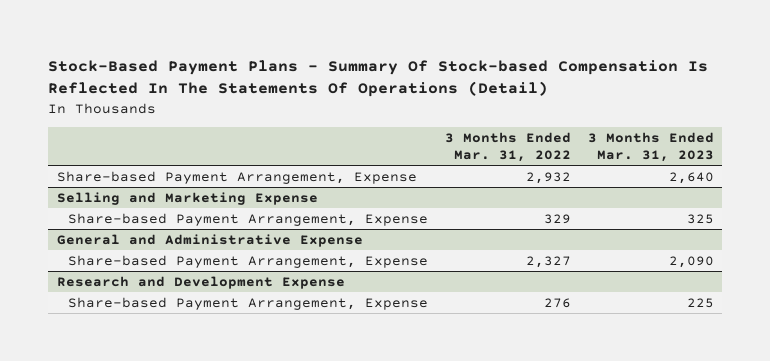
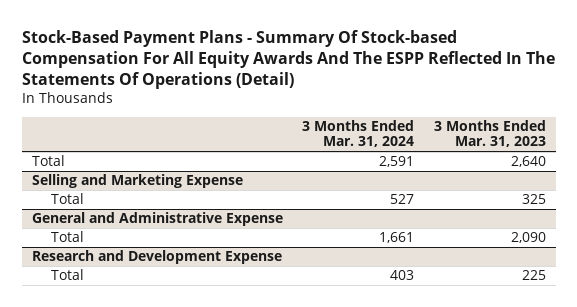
[48,59,709,98] Stock-Based Payment Plans - Summary Of Stock-based Compensation Is Reflected In The Statements Of Operations (Detail) -> [21,29,555,89] Stock-Based Payment Plans - Summary Of Stock-based Compensation For All Equity Awards And The ESPP Reflected In The Statements Of Operations (Detail)
[445,132,572,163] 3 Months Ended Mar. 31, 2022 -> none
none -> [302,119,415,148] 3 Months Ended Mar. 31, 2024
[56,170,417,184] Share-based Payment Arrangement, Expense -> [31,155,65,167] Total
[68,212,429,226] Share-based Payment Arrangement, Expense -> [50,193,84,205] Total
[68,254,429,268] Share-based Payment Arrangement, Expense -> [50,231,84,243] Total
[68,296,429,310] Share-based Payment Arrangement, Expense -> [50,269,84,281] Total

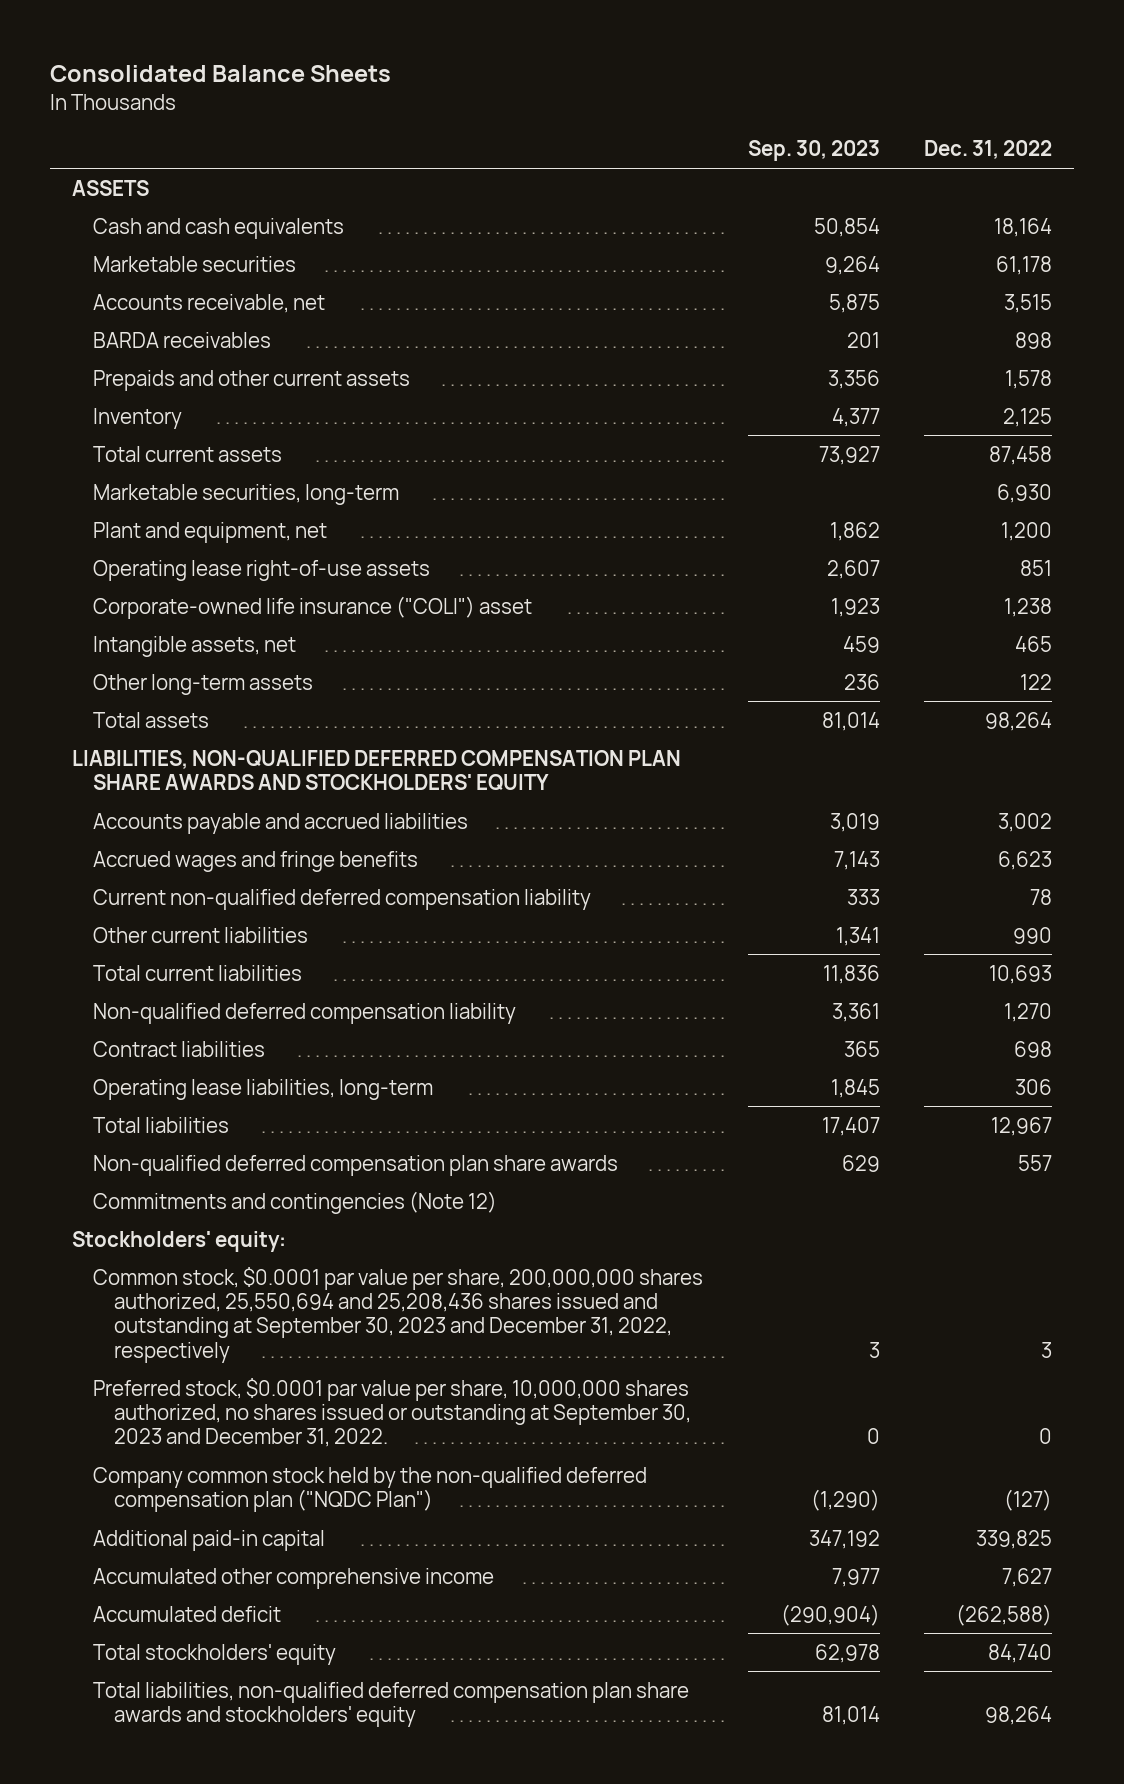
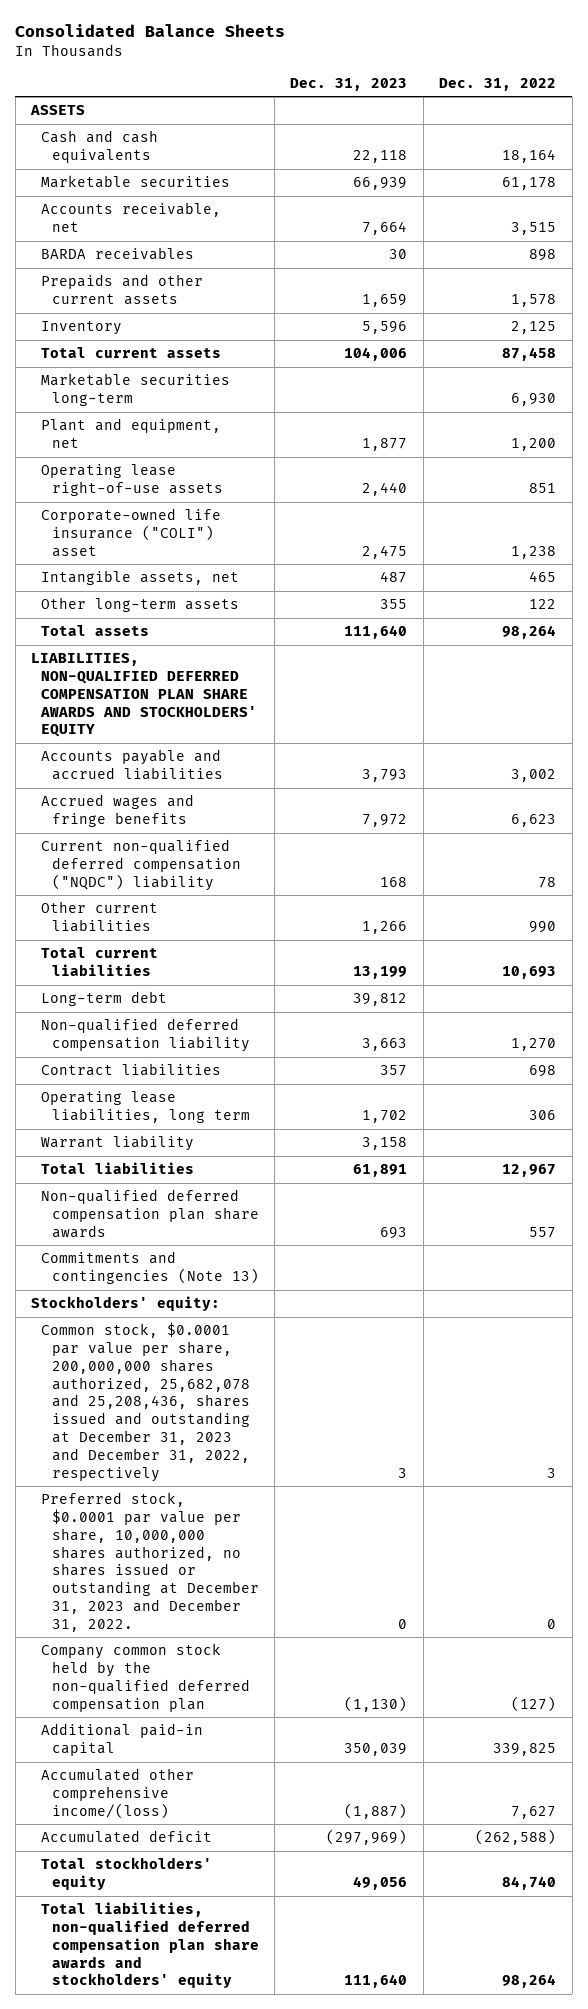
[747,140,880,162] Sep. 30, 2023 -> none
none -> [290,77,408,91] Dec. 31, 2023
[93,483,400,505] Marketable securities, long-term -> [41,373,231,407] Marketable securities long-term
[93,888,592,910] Current non-qualified deferred compensation liability -> [41,839,241,891] Current non-qualified deferred compensation ("NQDC") liability
none -> [41,991,168,1007] Long-term debt
[93,1078,434,1100] Operating lease liabilities, long-term -> [41,1091,250,1124] Operating lease liabilities, long term
none -> [41,1135,195,1152] Warrant liability
[93,1190,498,1214] Commitments and contingencies (Note 12) -> [41,1251,259,1285] Commitments and contingencies (Note 13)
[93,1266,704,1363] Common stock, $0.0001 par value per share, 200,000,000 shares authorized, 25,550,694 and 25,208,436 shares issued and outstanding at September 30, 2023 and December 31, 2022, respectively -> [41,1322,250,1482] Common stock, $0.0001 par value per share, 200,000,000 shares authorized, 25,682,078 and 25,208,436, shares issued and outstanding at December 31, 2023 and December 31, 2022, respectively
[93,1377,691,1448] Preferred stock, $0.0001 par value per share, 10,000,000 shares authorized, no shares issued or outstanding at September 30, 2023 and December 31, 2022. -> [41,1492,259,1632] Preferred stock, $0.0001 par value per share, 10,000,000 shares authorized, no shares issued or outstanding at December 31, 2023 and December 31, 2022.
[93,1466,648,1512] Company common stock held by the non-qualified deferred compensation plan ("NQDC Plan") -> [41,1643,250,1712] Company common stock held by the non-qualified deferred compensation plan
[93,1567,495,1589] Accumulated other comprehensive income -> [41,1768,195,1819] Accumulated other comprehensive income/(loss)

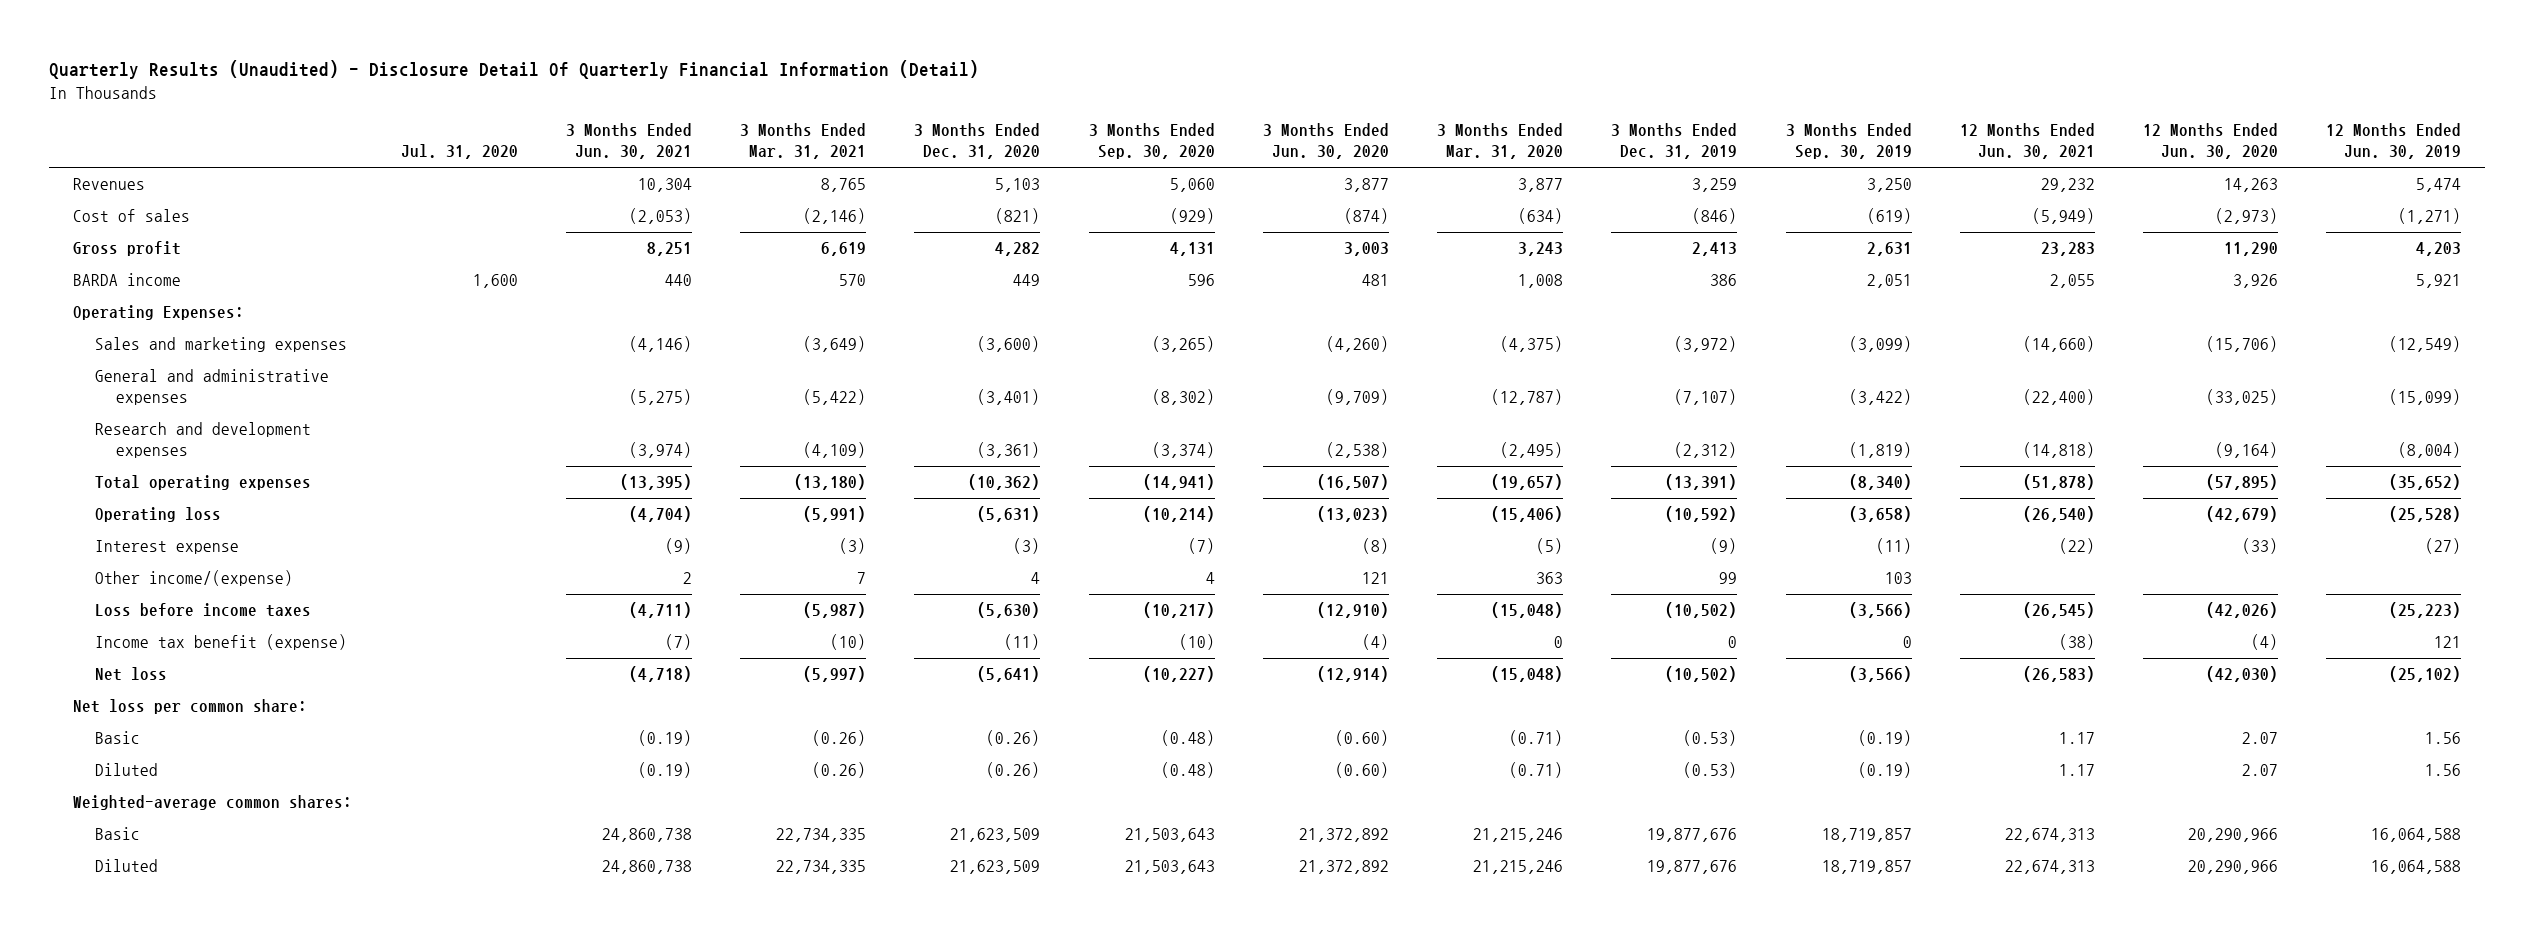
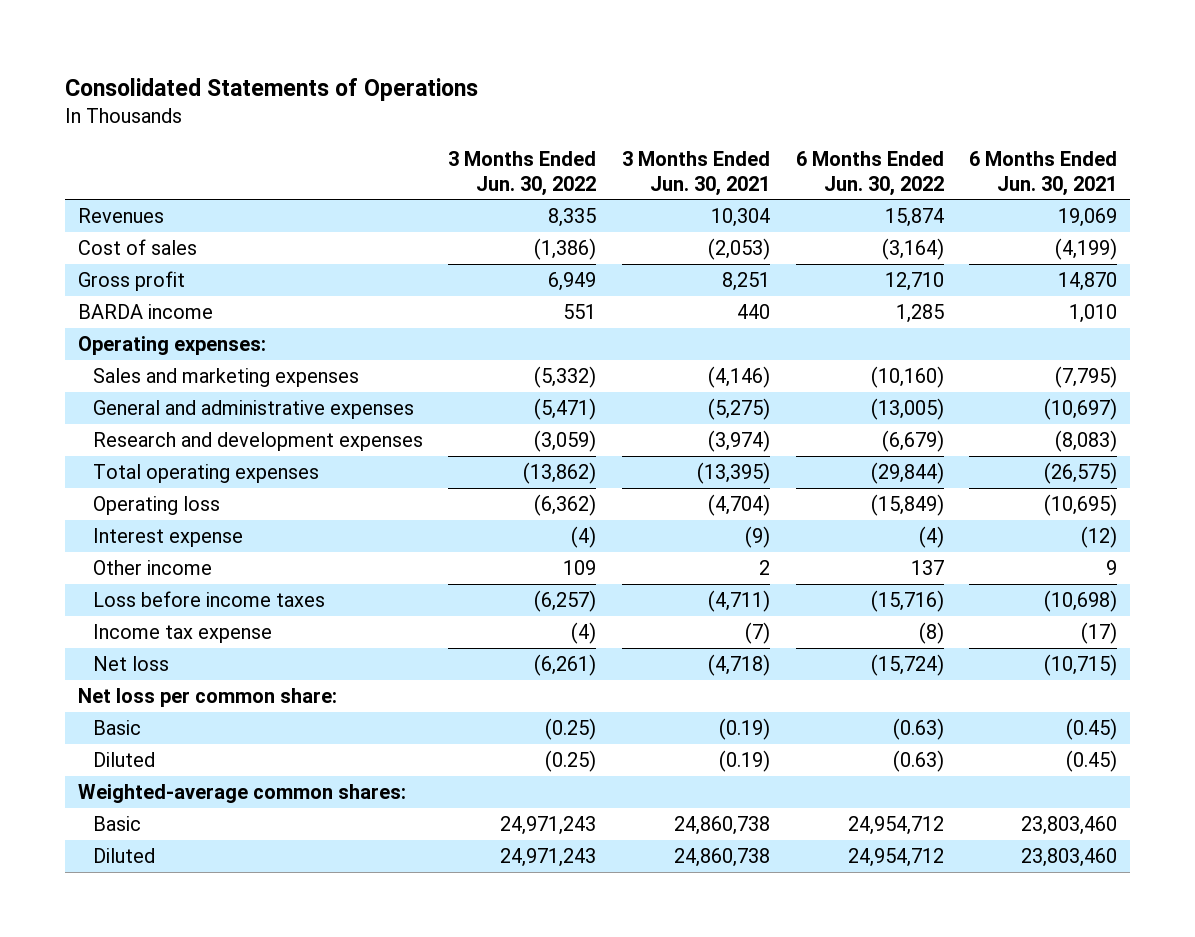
[49,60,980,80] Quarterly Results (Unaudited) - Disclosure Detail Of Quarterly Financial Information (Detail) -> [65,78,479,102] Consolidated Statements of Operations
[400,144,518,160] Jul. 31, 2020 -> none
[740,123,867,160] 3 Months Ended Mar. 31, 2021 -> none
[914,123,1041,160] 3 Months Ended Dec. 31, 2020 -> none
[1088,123,1215,160] 3 Months Ended Sep. 30, 2020 -> none
[1262,123,1389,160] 3 Months Ended Jun. 30, 2020 -> none
[1437,123,1564,160] 3 Months Ended Mar. 31, 2020 -> none
[1611,123,1738,160] 3 Months Ended Dec. 31, 2019 -> none
[1785,123,1912,160] 3 Months Ended Sep. 30, 2019 -> none
[1959,123,2095,160] 12 Months Ended Jun. 30, 2021 -> none
[2143,123,2279,160] 12 Months Ended Jun. 30, 2020 -> none
[2326,123,2462,160] 12 Months Ended Jun. 30, 2019 -> none
none -> [448,150,597,196] 3 Months Ended Jun. 30, 2022
none -> [795,150,944,196] 6 Months Ended Jun. 30, 2022
none -> [969,150,1118,196] 6 Months Ended Jun. 30, 2021
[73,305,245,321] Operating Expenses: -> [77,335,266,355] Operating expenses:
[94,570,293,587] Other income/(expense) -> [92,559,212,575] Other income
[94,634,347,651] Income tax benefit (expense) -> [92,623,272,643] Income tax expense

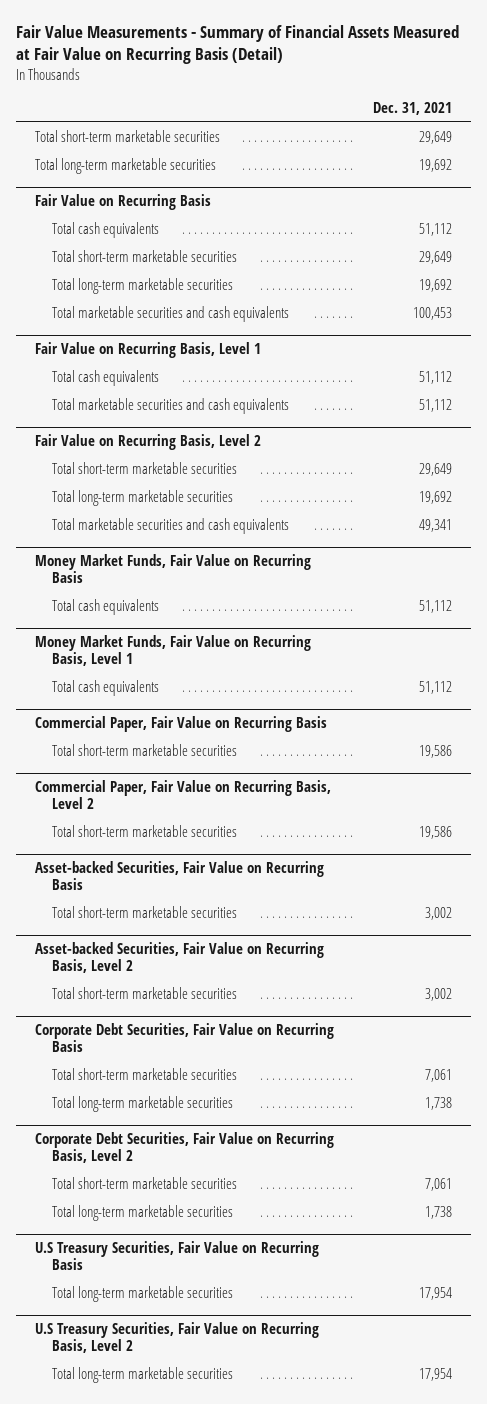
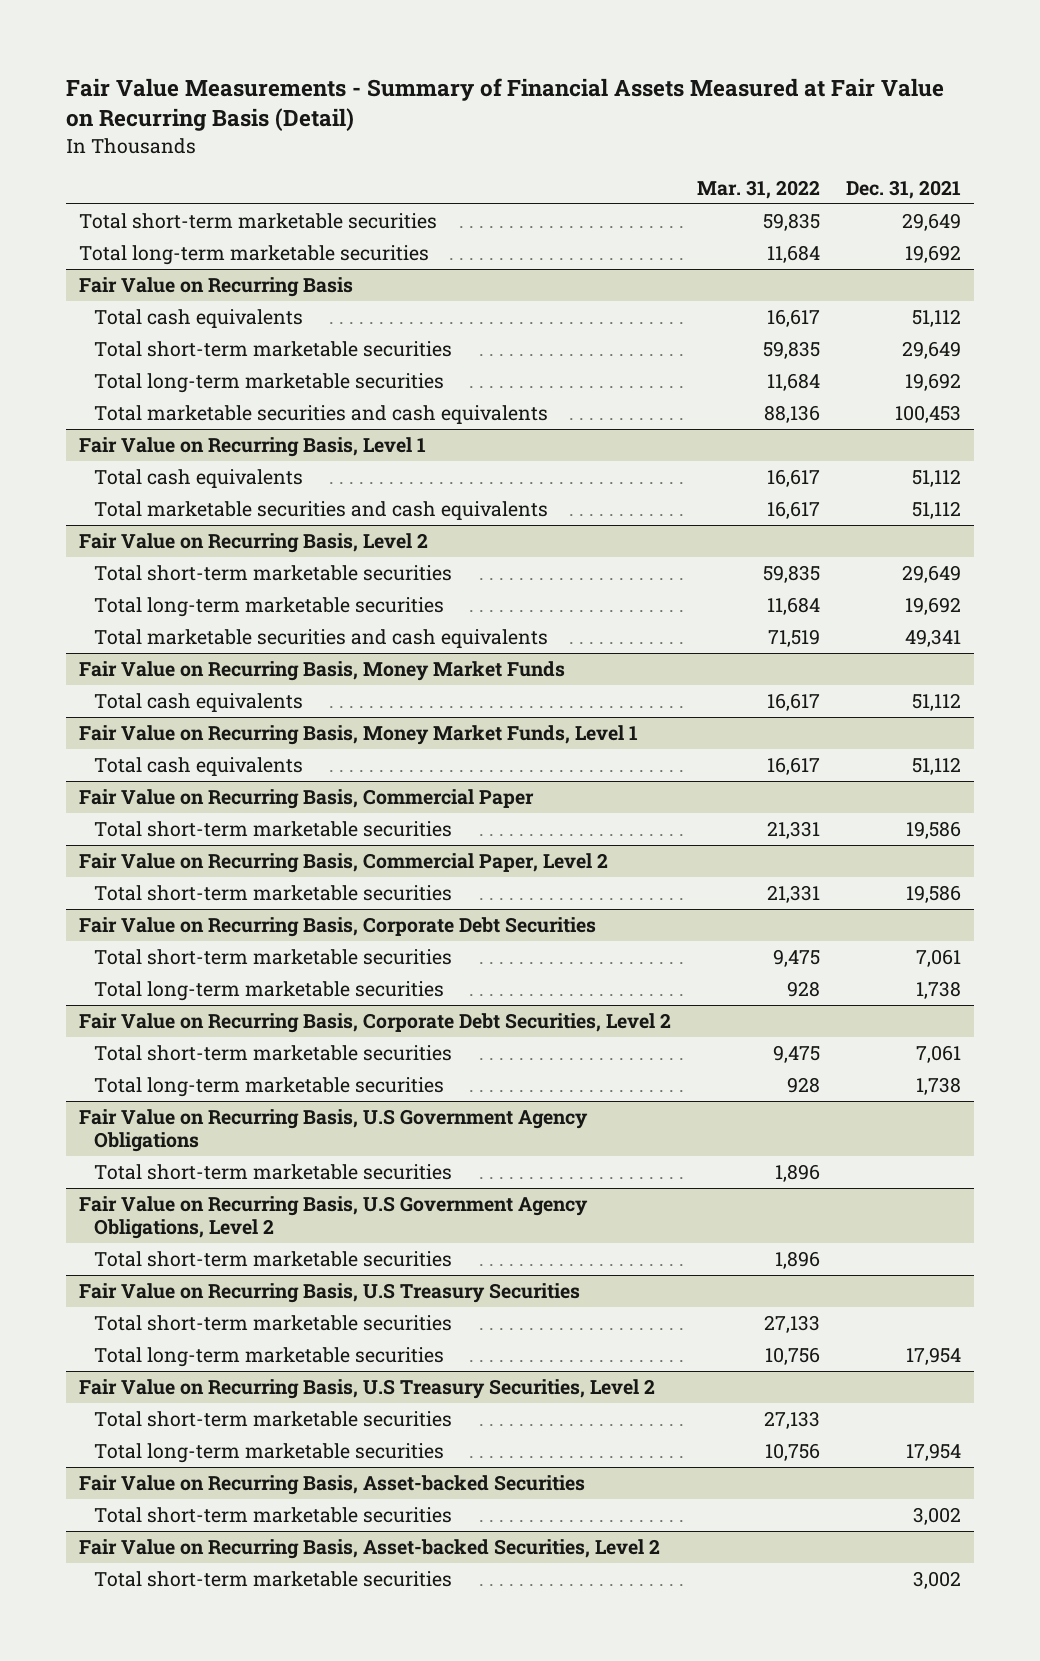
none -> [697,179,821,199] Mar. 31, 2022
[34,554,311,584] Money Market Funds, Fair Value on Recurring Basis -> [79,660,566,681] Fair Value on Recurring Basis, Money Market Funds
[34,635,311,667] Money Market Funds, Fair Value on Recurring Basis, Level 1 -> [79,724,639,745] Fair Value on Recurring Basis, Money Market Funds, Level 1
[34,716,327,733] Commercial Paper, Fair Value on Recurring Basis -> [79,788,535,809] Fair Value on Recurring Basis, Commercial Paper
[34,780,331,810] Commercial Paper, Fair Value on Recurring Basis, Level 2 -> [79,852,609,873] Fair Value on Recurring Basis, Commercial Paper, Level 2
[34,861,324,891] Asset-backed Securities, Fair Value on Recurring Basis -> none
[52,905,238,918] Total short-term marketable securities -> none
[34,942,324,974] Asset-backed Securities, Fair Value on Recurring Basis, Level 2 -> none
[52,986,238,999] Total short-term marketable securities -> none
[34,1023,334,1053] Corporate Debt Securities, Fair Value on Recurring Basis -> [79,916,597,937] Fair Value on Recurring Basis, Corporate Debt Securities
[34,1132,334,1164] Corporate Debt Securities, Fair Value on Recurring Basis, Level 2 -> [79,1012,672,1033] Fair Value on Recurring Basis, Corporate Debt Securities, Level 2
none -> [79,1108,589,1152] Fair Value on Recurring Basis, U.S Government Agency Obligations
none -> [94,1163,453,1180] Total short-term marketable securities
none -> [79,1195,589,1239] Fair Value on Recurring Basis, U.S Government Agency Obligations, Level 2
none -> [94,1250,453,1267] Total short-term marketable securities
[34,1241,319,1271] U.S Treasury Securities, Fair Value on Recurring Basis -> [79,1282,581,1303] Fair Value on Recurring Basis, U.S Treasury Securities
none -> [94,1314,453,1331] Total short-term marketable securities
[34,1322,319,1354] U.S Treasury Securities, Fair Value on Recurring Basis, Level 2 -> [79,1378,656,1399] Fair Value on Recurring Basis, U.S Treasury Securities, Level 2
none -> [94,1410,453,1427] Total short-term marketable securities
none -> [79,1474,586,1495] Fair Value on Recurring Basis, Asset-backed Securities
none -> [94,1506,453,1523] Total short-term marketable securities
none -> [79,1538,661,1559] Fair Value on Recurring Basis, Asset-backed Securities, Level 2
none -> [94,1570,453,1587] Total short-term marketable securities

